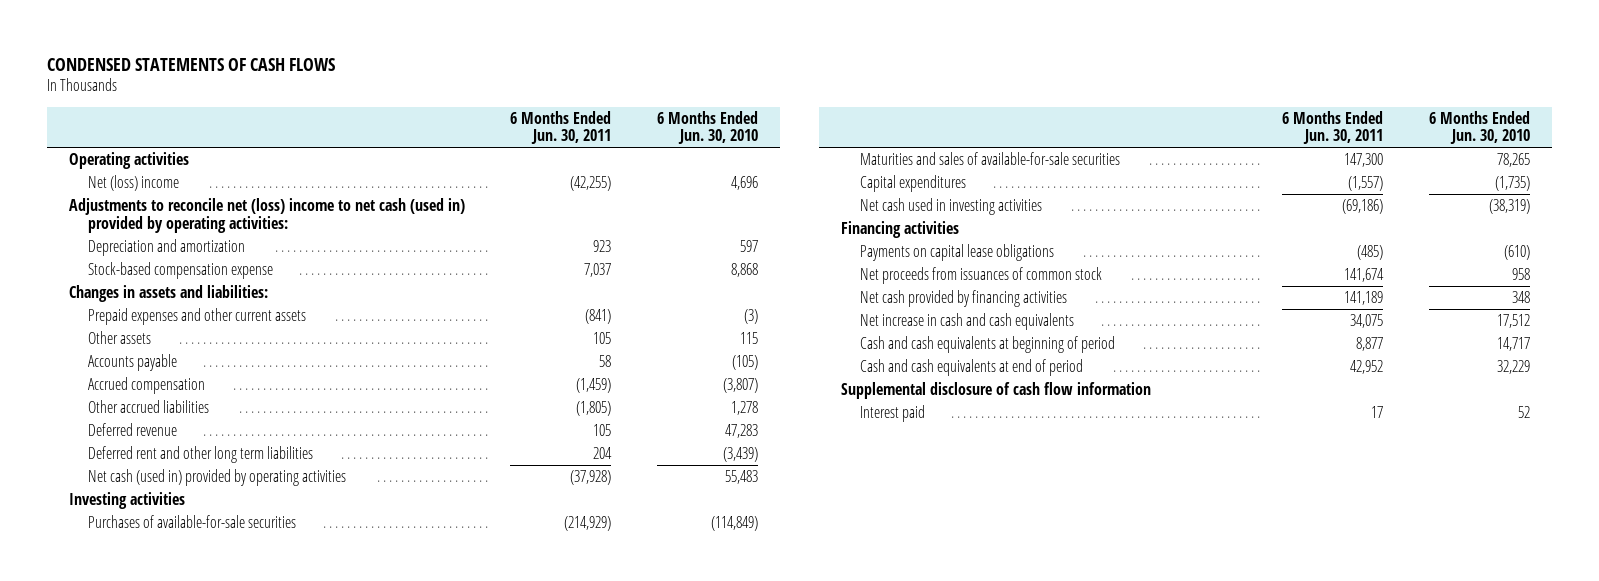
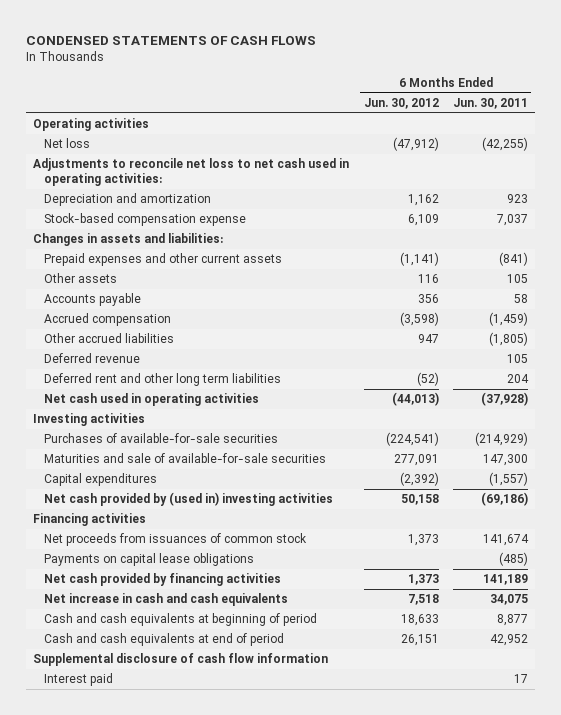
[656,110,758,145] 6 Months Ended Jun. 30, 2010 -> none
none -> [363,98,439,110] Jun. 30, 2012
[88,174,180,191] Net (loss) income -> [43,138,90,149] Net loss
[69,197,466,233] Adjustments to reconcile net (loss) income to net cash (used in) provided by operating activities: -> [33,158,350,187] Adjustments to reconcile net loss to net cash used in operating activities:
[88,468,347,486] Net cash (used in) provided by operating activities -> [43,393,259,407] Net cash used in operating activities
[860,151,1121,165] Maturities and sales of available-for-sale securities -> [43,453,326,464] Maturities and sale of available-for-sale securities
[860,197,1043,215] Net cash used in investing activities -> [43,492,333,507] Net cash provided by (used in) investing activities
[860,243,1055,261] Payments on capital lease obligations -> [43,553,254,567] Payments on capital lease obligations

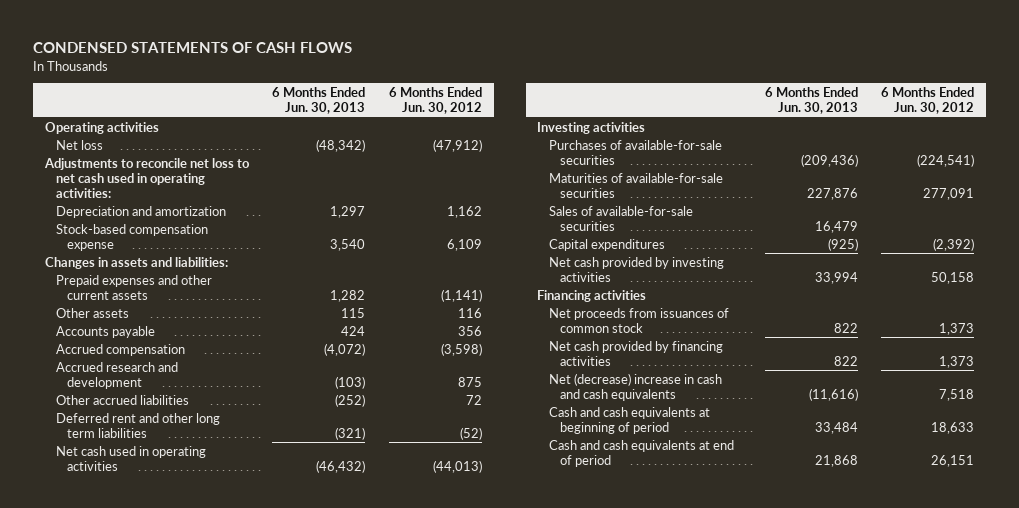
[452,98,528,110] Jun. 30, 2011 -> none
none -> [272,87,366,115] 6 Months Ended Jun. 30, 2013
[43,353,140,364] Deferred revenue -> none
none -> [56,361,179,389] Accrued research and development
[417,334,439,344] 947 -> [465,394,482,405] 72
[43,453,326,464] Maturities and sale of available-for-sale securities -> [548,172,723,198] Maturities of available-for-sale securities
none -> [548,205,693,231] Sales of available-for-sale securities
[43,492,333,507] Net cash provided by (used in) investing activities -> [548,256,724,282] Net cash provided by investing activities
[43,553,254,567] Payments on capital lease obligations -> none
[43,593,288,607] Net increase in cash and cash equivalents -> [548,372,722,401] Net (decrease) increase in cash and cash equivalents
[33,653,329,667] Supplemental disclosure of cash flow information -> none
[43,673,113,687] Interest paid -> none

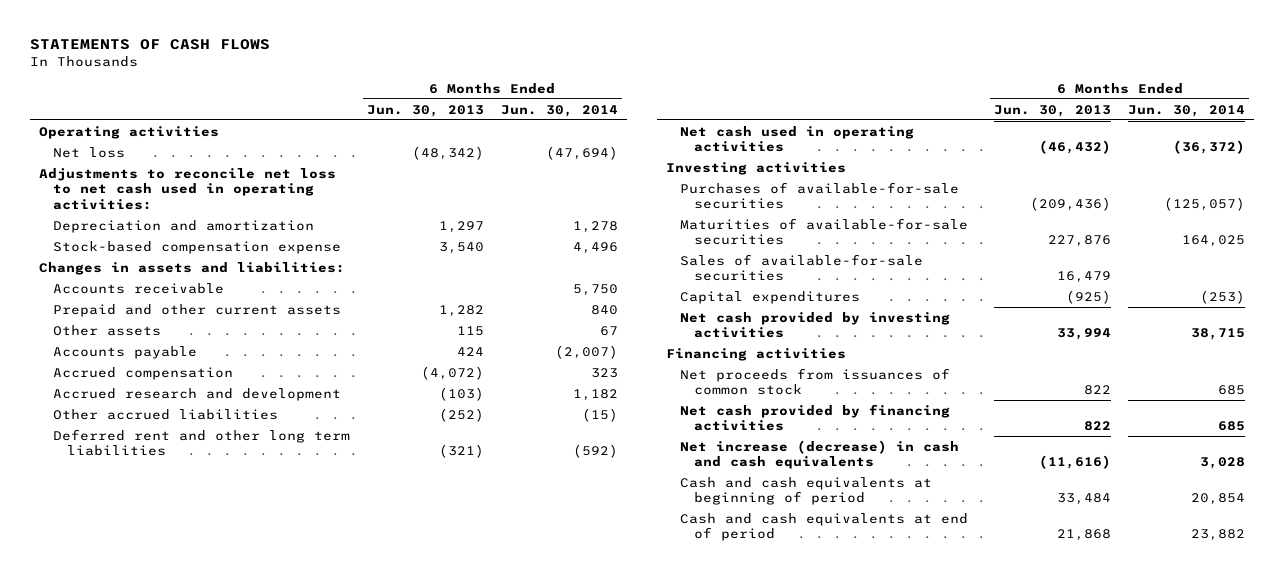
[33,42,353,54] CONDENSED STATEMENTS OF CASH FLOWS -> [30,39,271,51] STATEMENTS OF CASH FLOWS
[388,87,482,115] 6 Months Ended Jun. 30, 2012 -> none
none -> [500,104,618,117] Jun. 30, 2014
none -> [52,282,224,294] Accounts receivable
[56,274,213,300] Prepaid expenses and other current assets -> [52,303,341,317] Prepaid and other current assets
[548,372,722,401] Net (decrease) increase in cash and cash equivalents -> [679,439,959,470] Net increase (decrease) in cash and cash equivalents

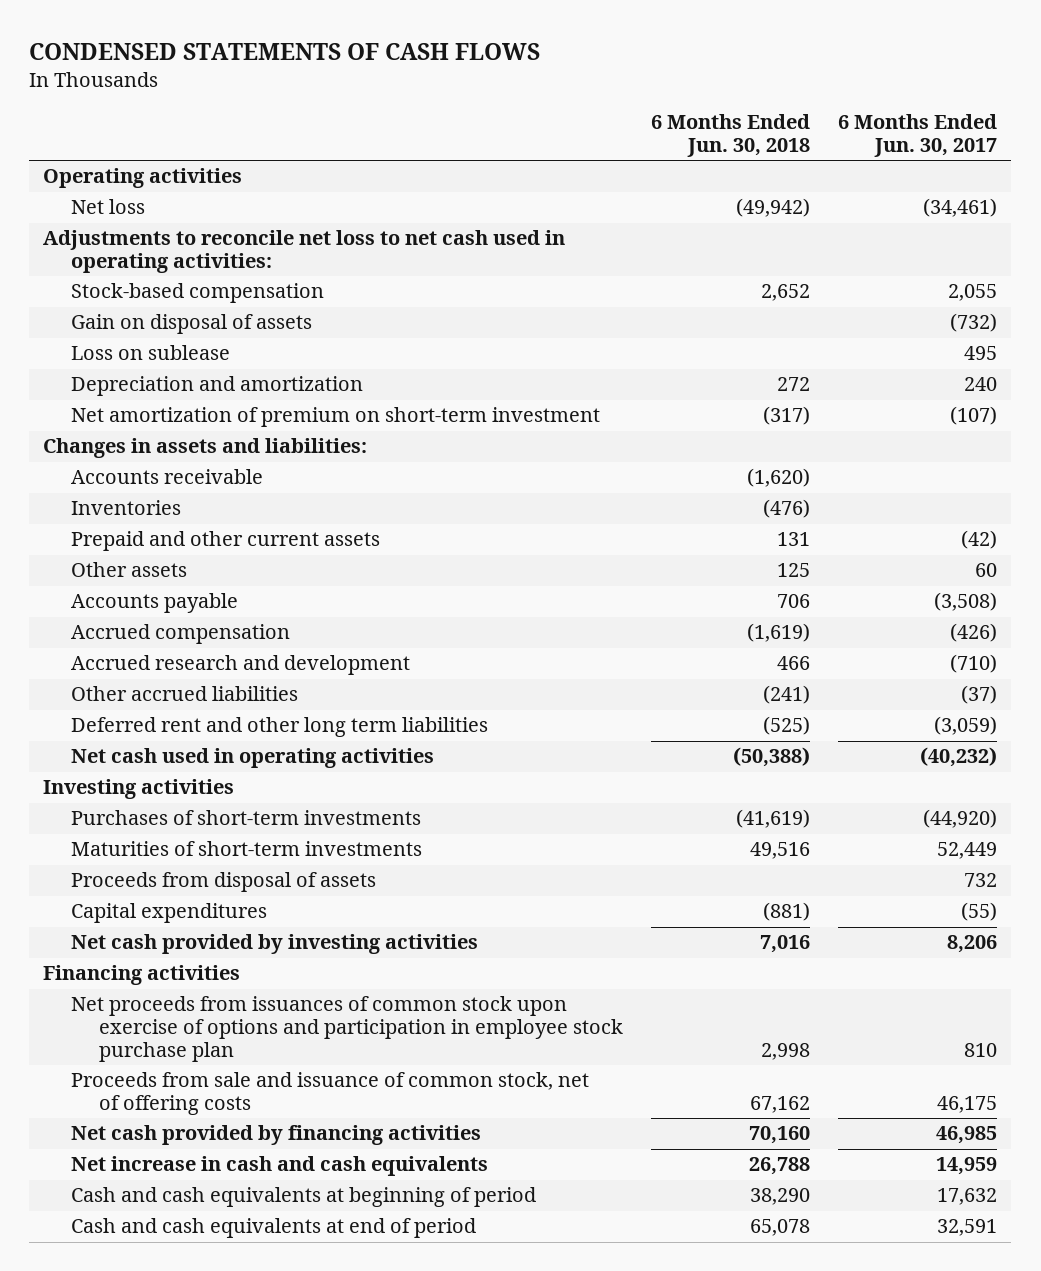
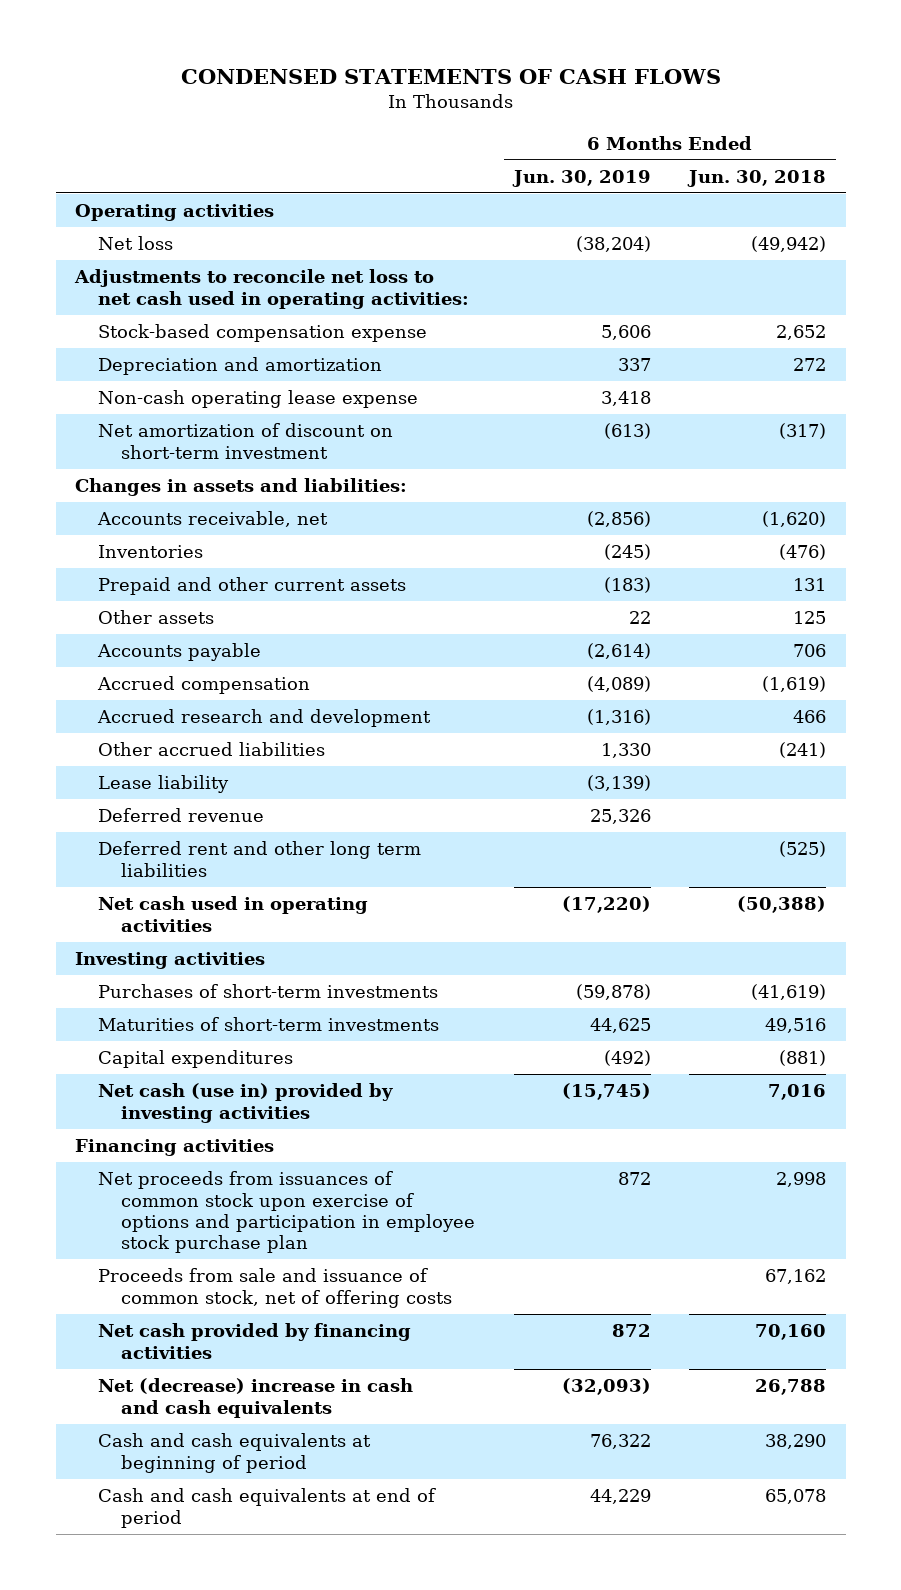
[838,114,998,158] 6 Months Ended Jun. 30, 2017 -> none
none -> [511,169,651,187] Jun. 30, 2019
[71,314,313,335] Gain on disposal of assets -> none
[71,345,231,361] Loss on sublease -> none
[71,283,325,304] Stock-based compensation -> [97,324,427,343] Stock-based compensation expense
none -> [97,390,418,409] Non-cash operating lease expense
[71,407,601,428] Net amortization of premium on short-term investment -> [97,423,393,459] Net amortization of discount on short-term investment
[71,469,264,485] Accounts receivable -> [96,511,328,528] Accounts receivable, net
none -> [97,775,229,794] Lease liability
none -> [97,808,264,823] Deferred revenue
[71,872,377,893] Proceeds from disposal of assets -> none
[71,934,479,955] Net cash provided by investing activities -> [97,1083,393,1123] Net cash (use in) provided by investing activities
[71,1156,489,1177] Net increase in cash and cash equivalents -> [97,1378,413,1418] Net (decrease) increase in cash and cash equivalents

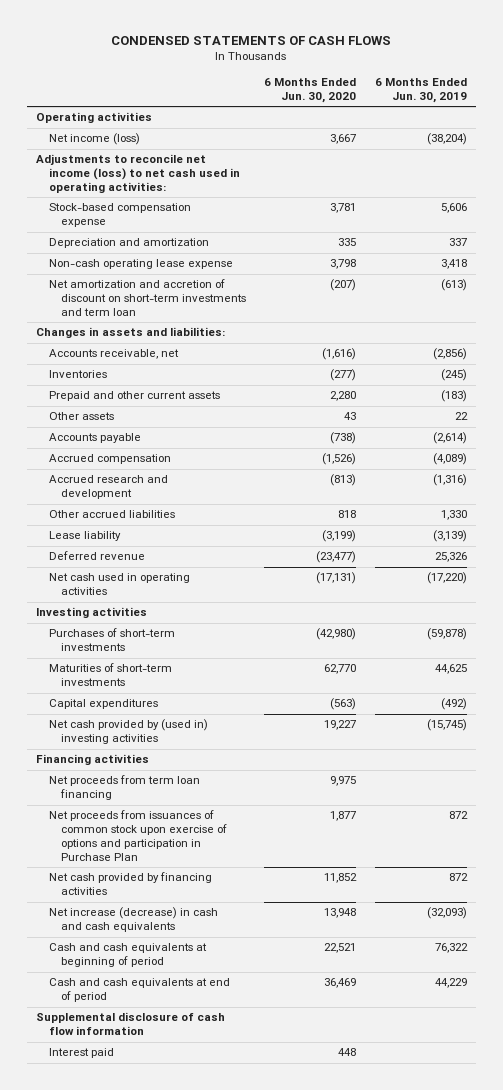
[687,169,827,187] Jun. 30, 2018 -> none
none -> [264,77,357,103] 6 Months Ended Jun. 30, 2020
[97,236,173,251] Net loss -> [48,133,140,146] Net income (loss)
[73,269,469,309] Adjustments to reconcile net loss to net cash used in operating activities: -> [36,154,240,194] Adjustments to reconcile net income (loss) to net cash used in operating activities:
[97,423,393,459] Net amortization of discount on short-term investment -> [48,279,247,317] Net amortization and accretion of discount on short-term investments and term loan
[97,841,421,877] Deferred rent and other long term liabilities -> none
[97,1083,393,1123] Net cash (use in) provided by investing activities -> [48,719,208,745] Net cash provided by (used in) investing activities
[97,1268,453,1308] Proceeds from sale and issuance of common stock, net of offering costs -> none
none -> [48,775,200,801] Net proceeds from term loan financing
[97,1171,476,1254] Net proceeds from issuances of common stock upon exercise of options and participation in employee stock purchase plan -> [48,810,228,861] Net proceeds from issuances of common stock upon exercise of options and participation in Purchase Plan
[97,1378,413,1418] Net (decrease) increase in cash and cash equivalents -> [48,907,218,933] Net increase (decrease) in cash and cash equivalents
none -> [36,1012,226,1036] Supplemental disclosure of cash flow information
none -> [48,1048,114,1059] Interest paid

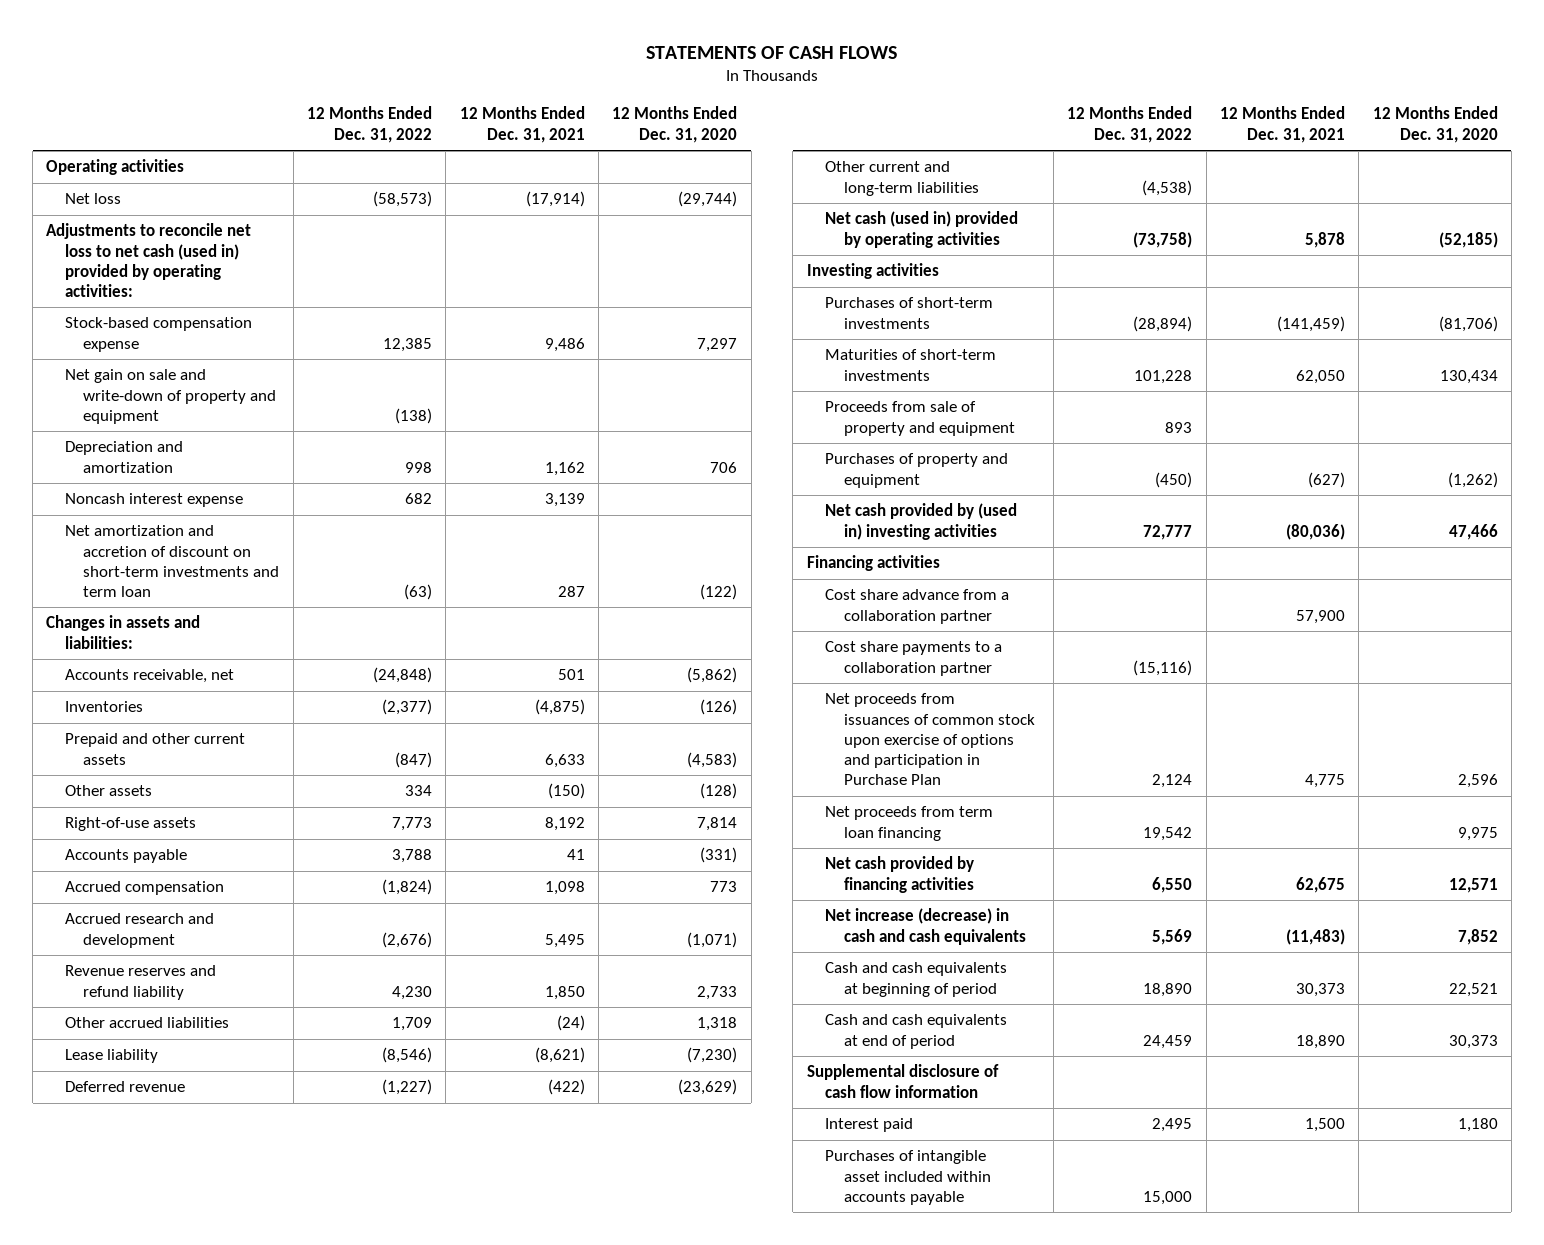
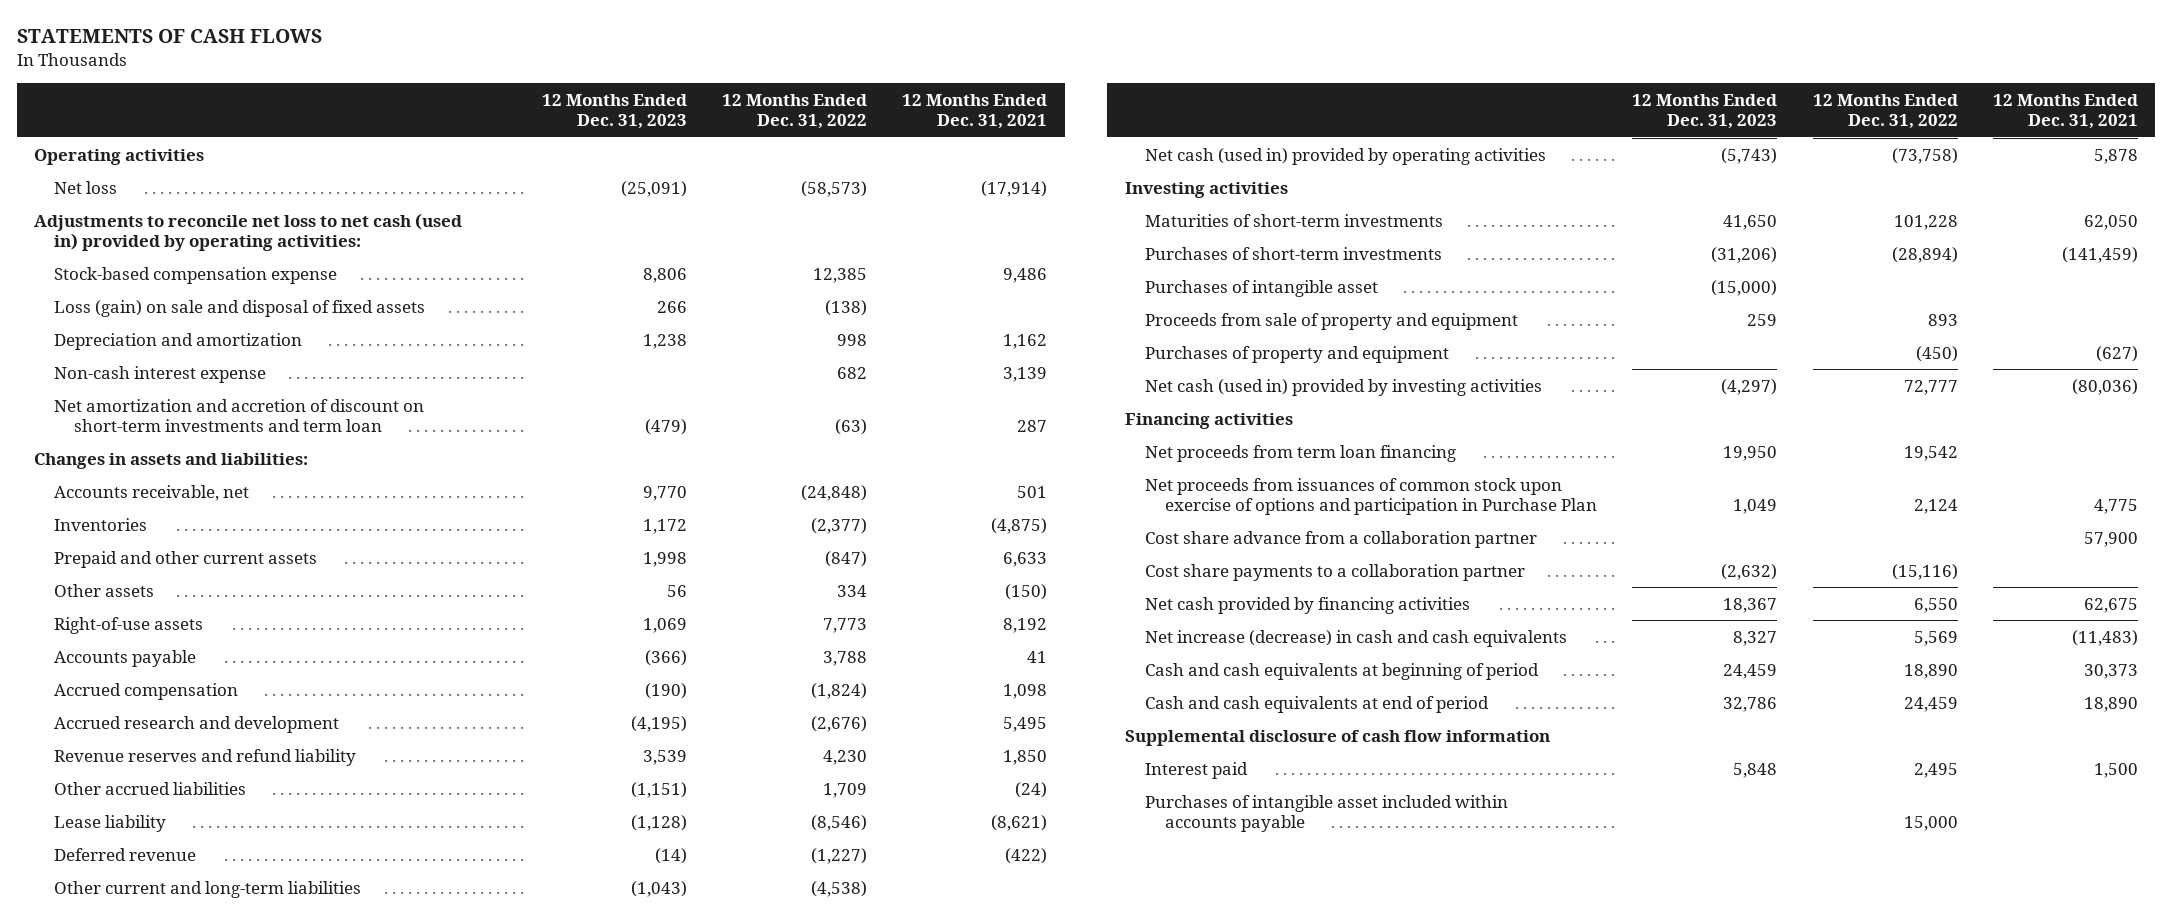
[612,106,738,143] 12 Months Ended Dec. 31, 2020 -> none
none -> [541,94,687,130] 12 Months Ended Dec. 31, 2023
[64,369,277,424] Net gain on sale and write-down of property and equipment -> [54,299,426,317] Loss (gain) on sale and disposal of fixed assets
[64,493,243,508] Noncash interest expense -> [54,365,267,383] Non-cash interest expense
[825,297,994,329] Purchases of short-term investments -> [1145,246,1443,260] Purchases of short-term investments
none -> [1145,279,1379,297] Purchases of intangible asset
[825,503,1018,540] Net cash provided by (used in) investing activities -> [1145,378,1543,396] Net cash (used in) provided by investing activities
[825,806,994,841] Net proceeds from term loan financing -> [1145,444,1457,462] Net proceeds from term loan financing
[825,693,1035,786] Net proceeds from issuances of common stock upon exercise of options and participation in Purchase Plan -> [1145,477,1598,515] Net proceeds from issuances of common stock upon exercise of options and participation in Purchase Plan

